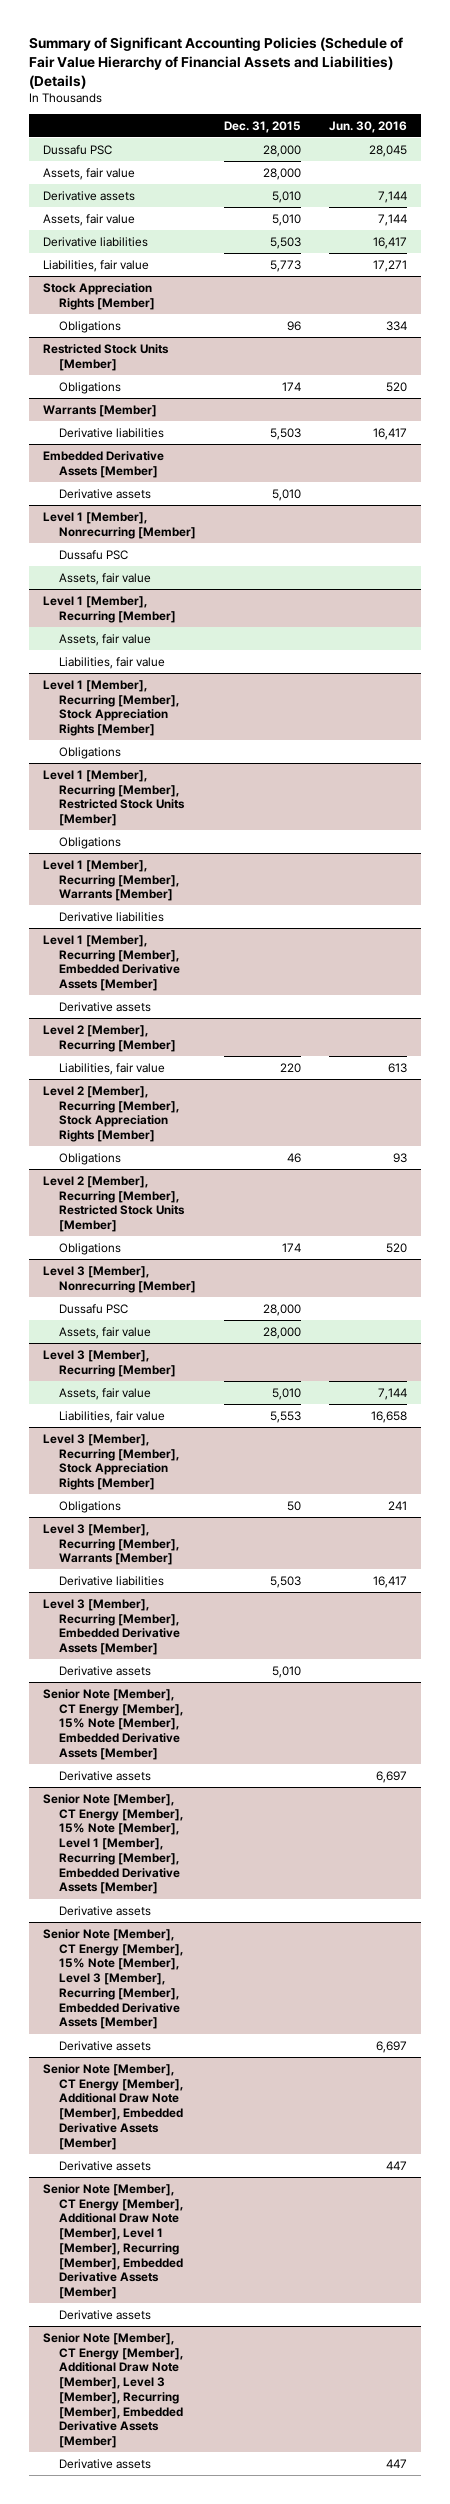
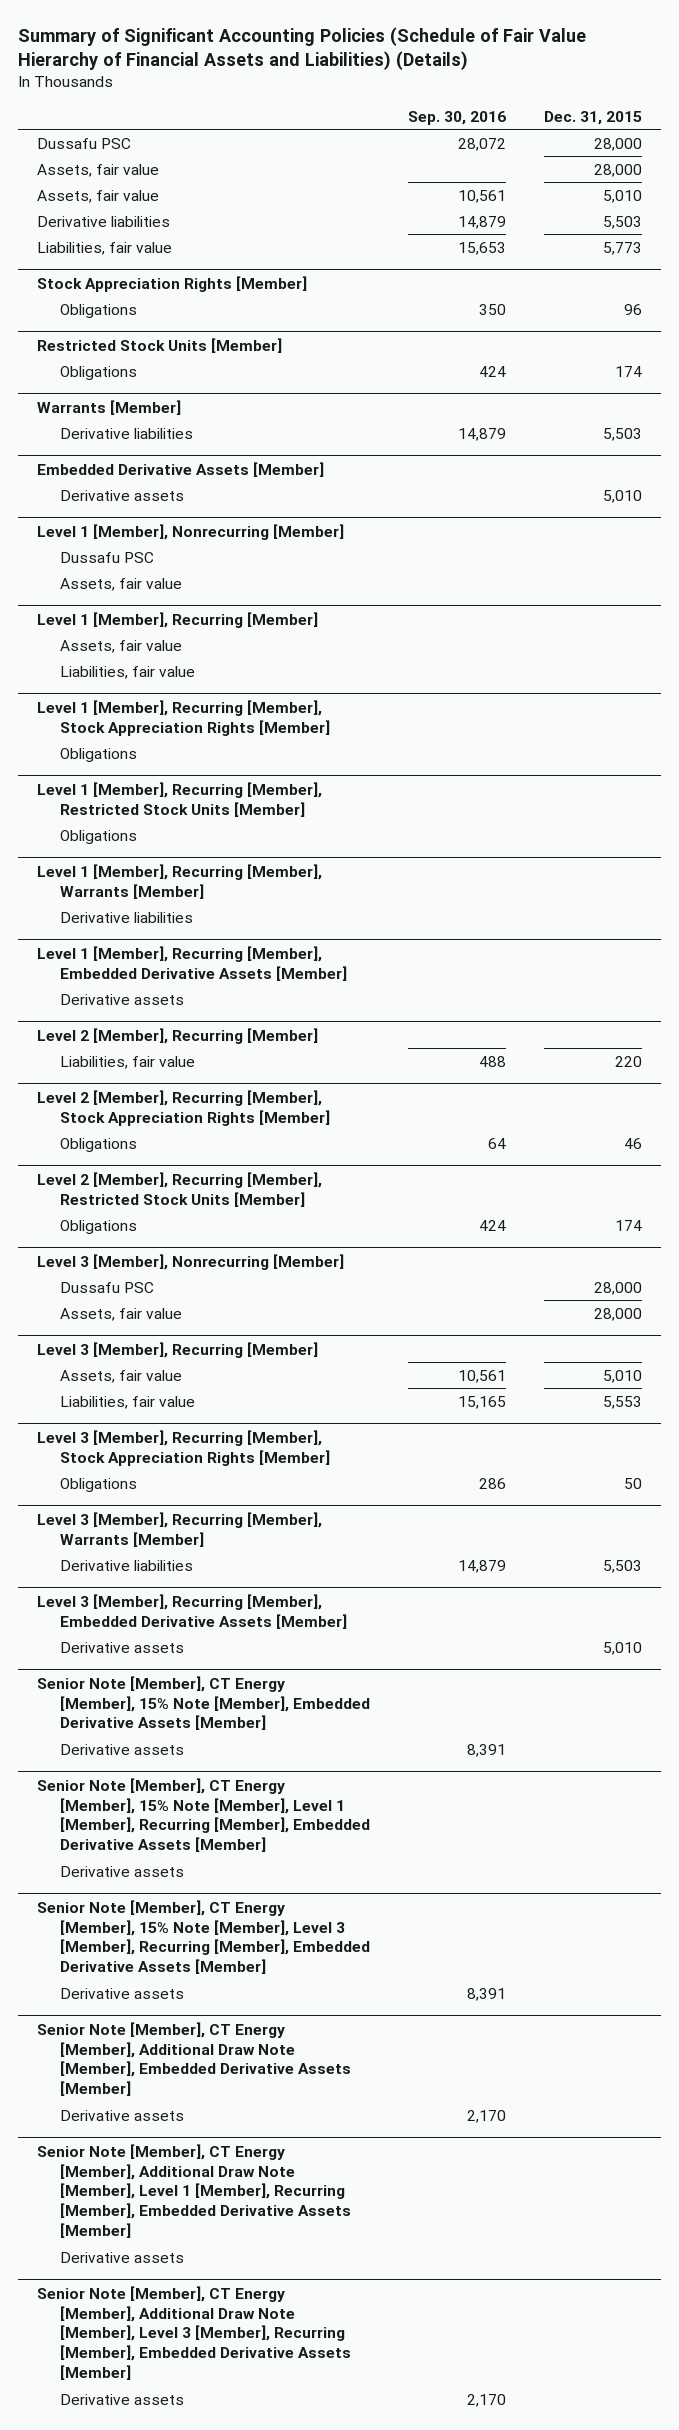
[328,120,407,133] Jun. 30, 2016 -> none
none -> [408,110,507,125] Sep. 30, 2016
[43,190,136,201] Derivative assets -> none

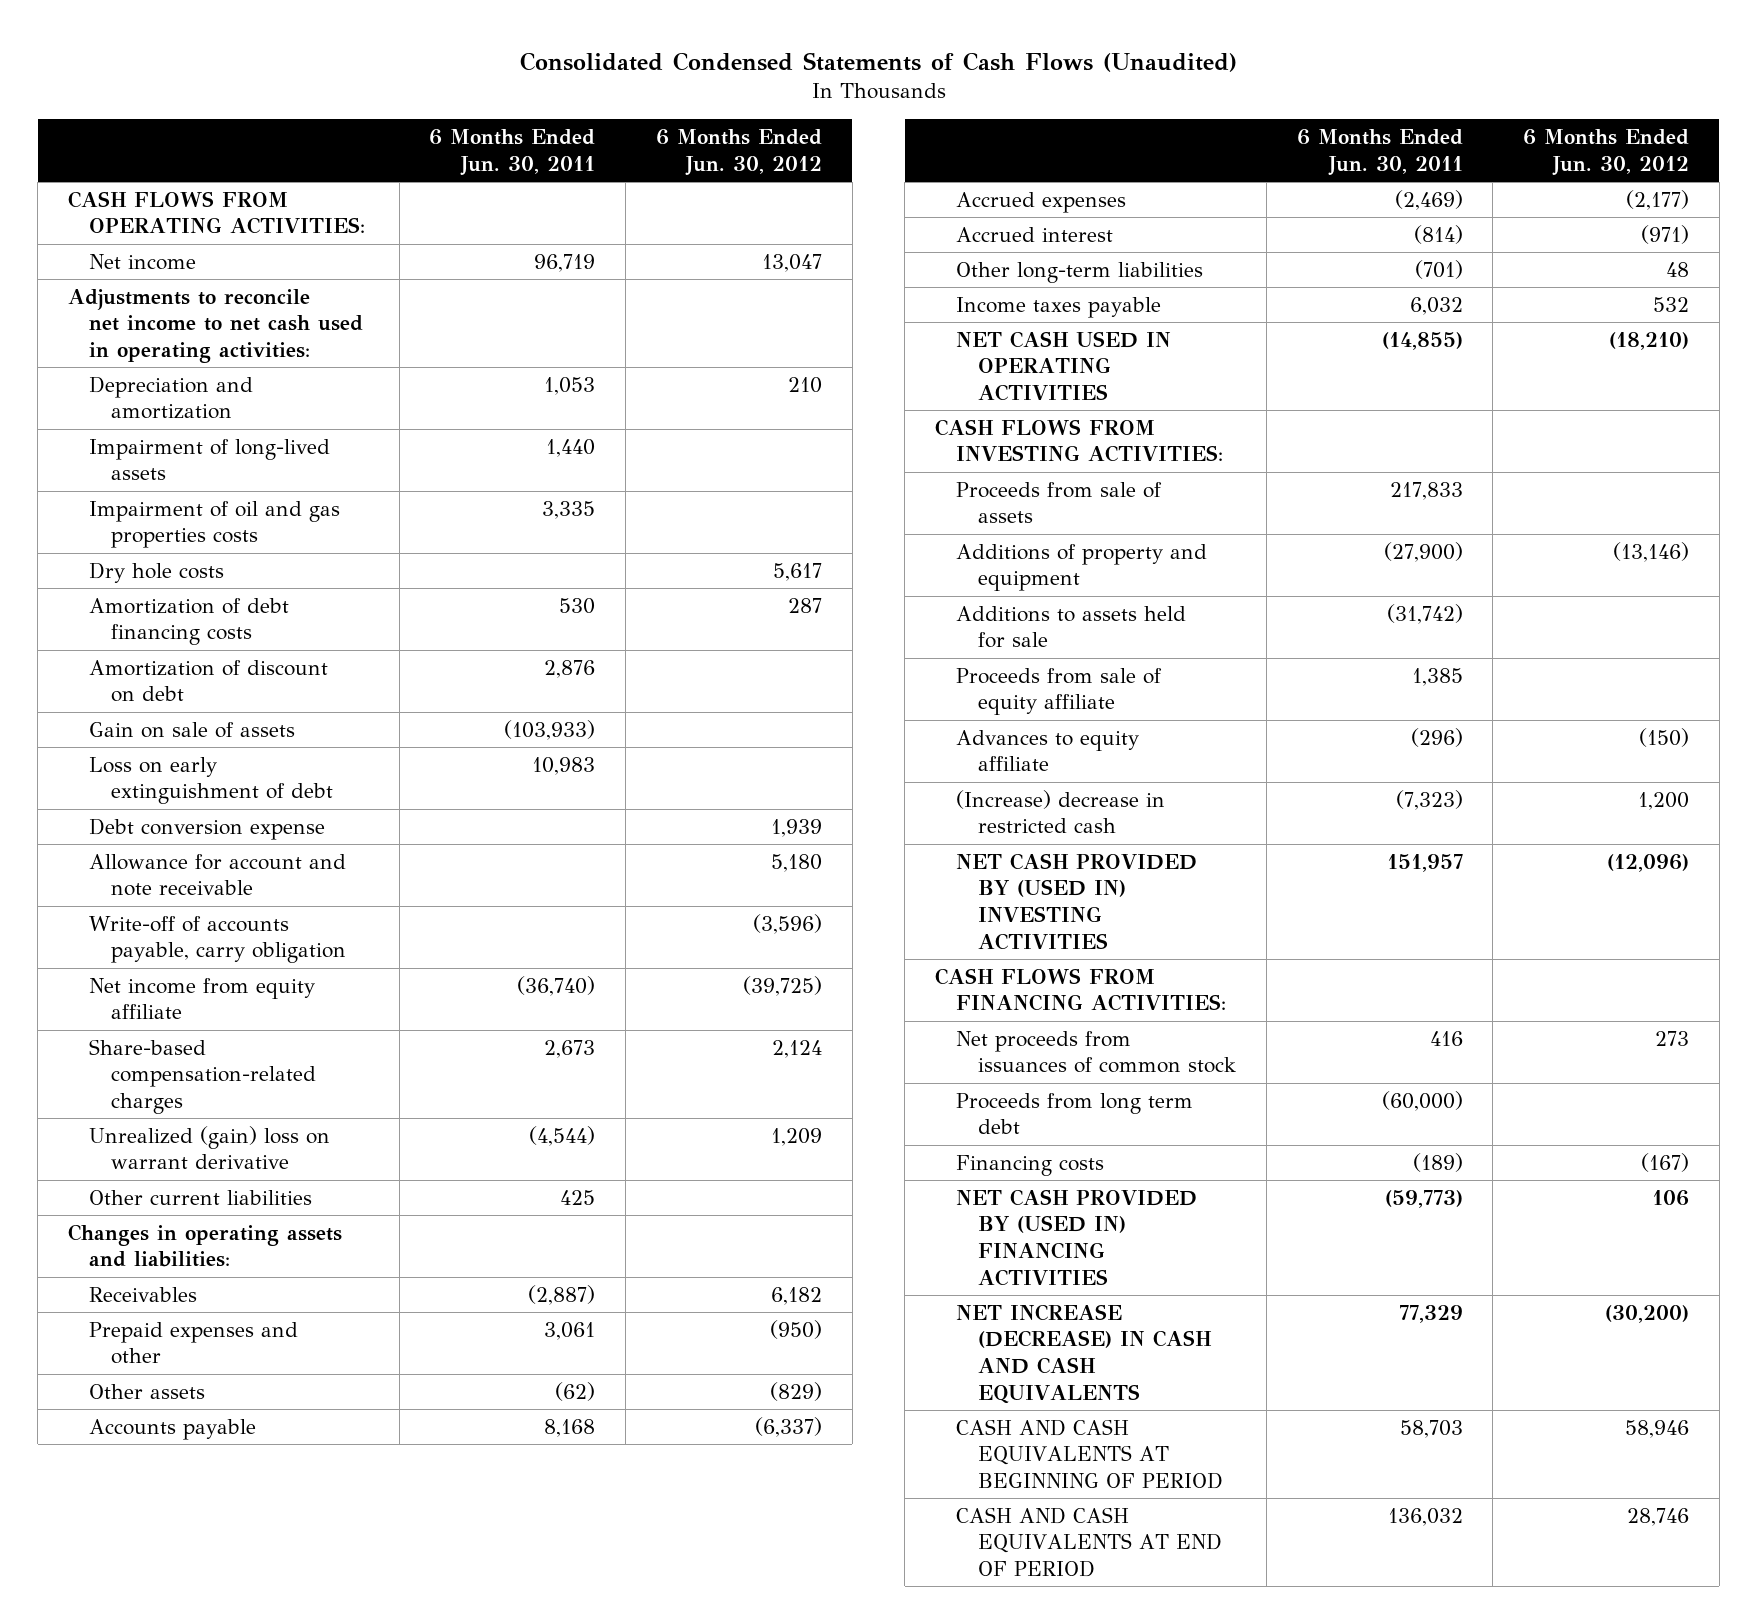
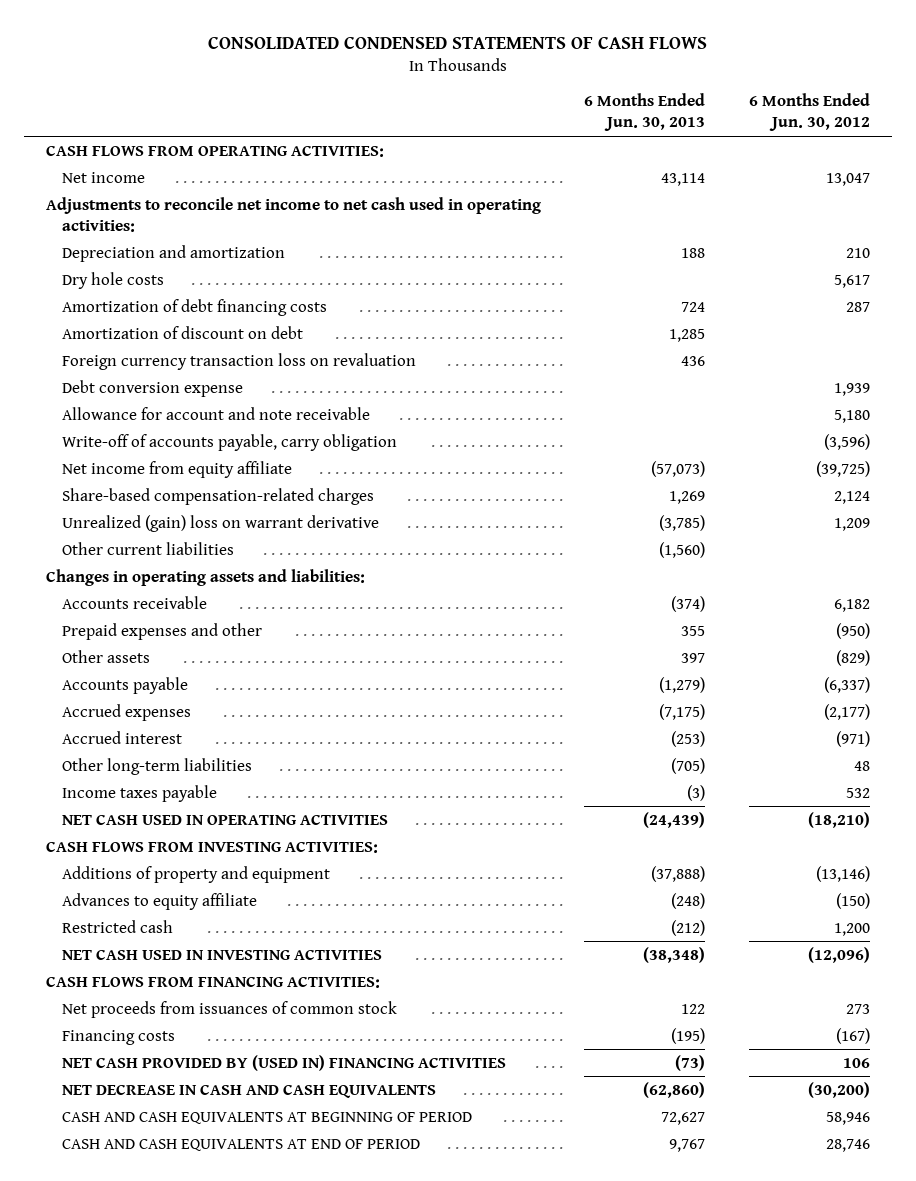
[519,52,1237,73] Consolidated Condensed Statements of Cash Flows (Unaudited) -> [207,36,707,50] CONSOLIDATED CONDENSED STATEMENTS OF CASH FLOWS
[429,129,596,176] 6 Months Ended Jun. 30, 2011 -> none
none -> [584,93,706,132] 6 Months Ended Jun. 30, 2013
[89,438,331,481] Impairment of long-lived assets -> none
[89,500,341,549] Impairment of oil and gas properties costs -> none
[89,721,296,738] Gain on sale of assets -> none
[89,756,333,805] Loss on early extinguishment of debt -> none
none -> [61,352,416,370] Foreign currency transaction loss on revaluation
[89,1286,198,1302] Receivables -> [61,595,207,609] Accounts receivable
[956,481,1163,524] Proceeds from sale of assets -> none
[956,605,1187,649] Additions to assets held for sale -> none
[956,667,1163,716] Proceeds from sale of equity affiliate -> none
[956,789,1166,834] (Increase) decrease in restricted cash -> [61,919,173,933] Restricted cash
[956,852,1198,950] NET CASH PROVIDED BY (USED IN) INVESTING ACTIVITIES -> [61,948,382,960] NET CASH USED IN INVESTING ACTIVITIES
[956,1092,1194,1135] Proceeds from long term debt -> none
[956,1303,1212,1404] NET INCREASE (DECREASE) IN CASH AND CASH EQUIVALENTS -> [61,1083,436,1098] NET DECREASE IN CASH AND CASH EQUIVALENTS

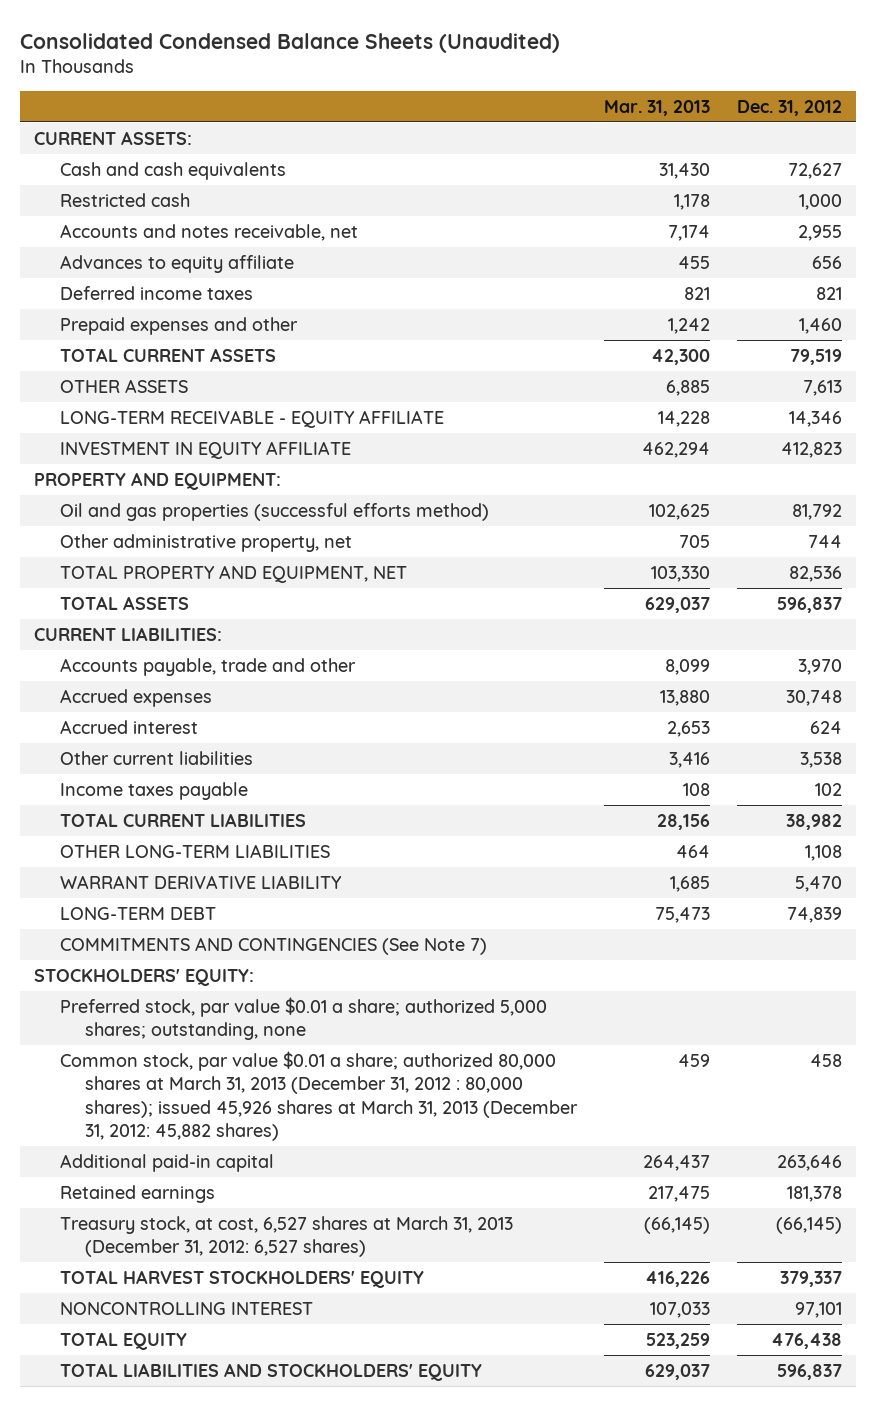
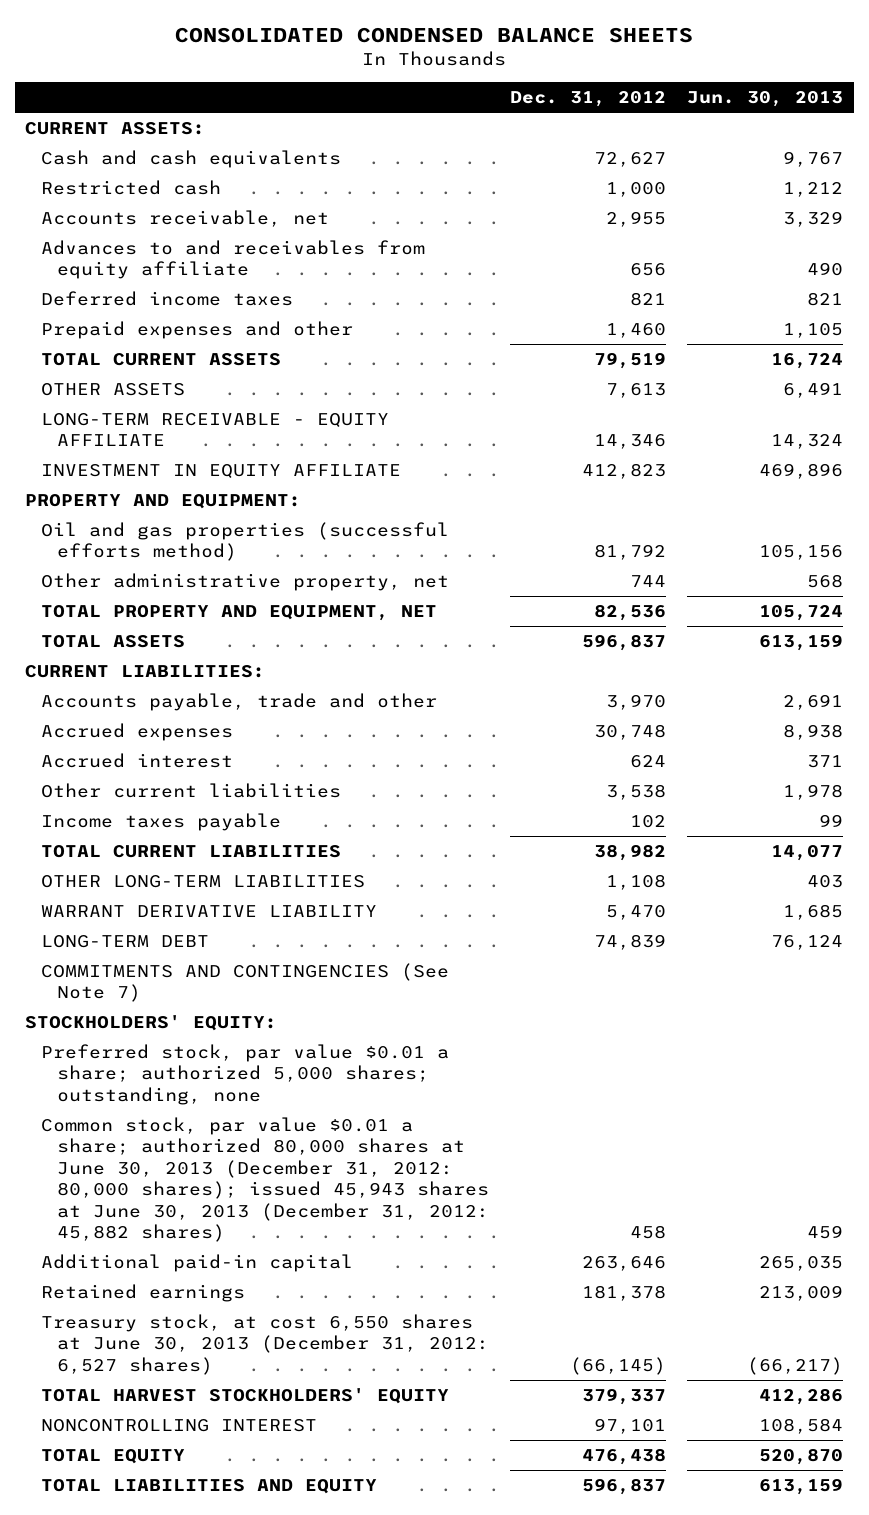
[20,32,561,53] Consolidated Condensed Balance Sheets (Unaudited) -> [175,26,694,43] CONSOLIDATED CONDENSED BALANCE SHEETS
[604,100,711,117] Mar. 31, 2013 -> none
none -> [687,91,844,108] Jun. 30, 2013
[59,223,358,241] Accounts and notes receivable, net -> [41,210,330,228] Accounts receivable, net
[59,254,294,273] Advances to equity affiliate -> [41,240,426,280] Advances to and receivables from equity affiliate
[59,1050,579,1142] Common stock, par value $0.01 a share; authorized 80,000 shares at March 31, 2013 (December 31, 2012 : 80,000 shares); issued 45,926 shares at March 31, 2013 (December 31, 2012: 45,882 shares) -> [41,1117,490,1243] Common stock, par value $0.01 a share; authorized 80,000 shares at June 30, 2013 (December 31, 2012: 80,000 shares); issued 45,943 shares at June 30, 2013 (December 31, 2012: 45,882 shares)
[59,1215,513,1258] Treasury stock, at cost, 6,527 shares at March 31, 2013 (December 31, 2012: 6,527 shares) -> [41,1314,490,1375] Treasury stock, at cost 6,550 shares at June 30, 2013 (December 31, 2012: 6,527 shares)
[59,1362,482,1381] TOTAL LIABILITIES AND STOCKHOLDERS' EQUITY -> [41,1479,378,1495] TOTAL LIABILITIES AND EQUITY

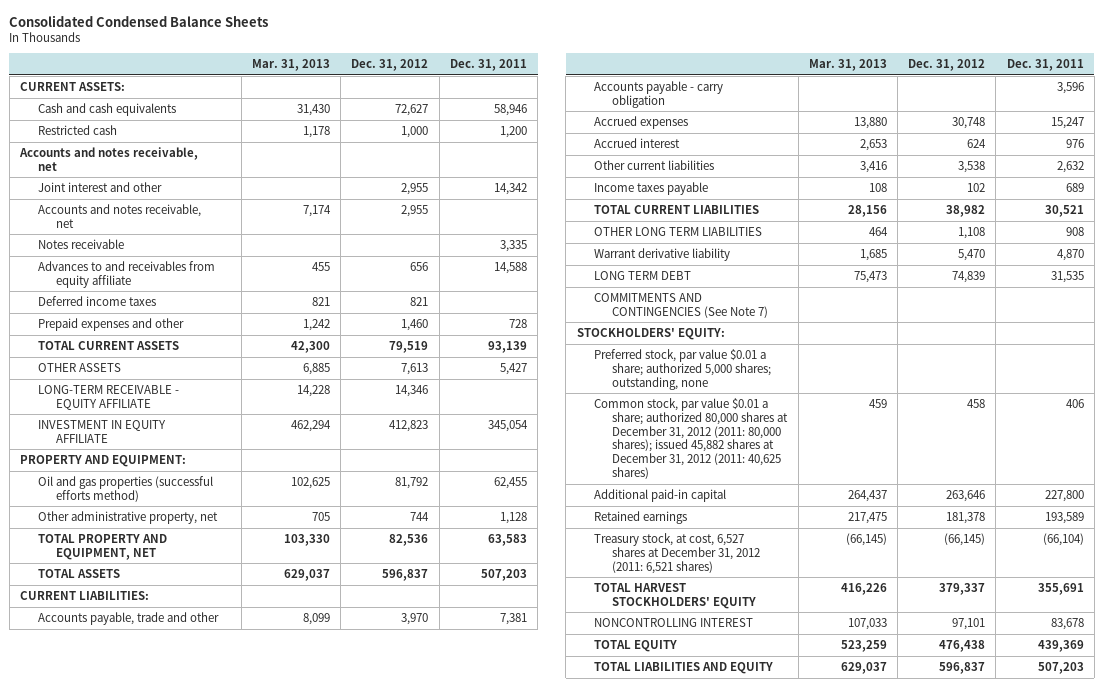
[175,26,694,43] CONSOLIDATED CONDENSED BALANCE SHEETS -> [9,14,269,27] Consolidated Condensed Balance Sheets
[687,91,844,108] Jun. 30, 2013 -> none
none -> [252,59,331,72] Mar. 31, 2013
none -> [449,59,527,72] Dec. 31, 2011
none -> [18,146,198,171] Accounts and notes receivable, net
none -> [37,181,162,192] Joint interest and other
[41,210,330,228] Accounts receivable, net -> [37,203,201,228] Accounts and notes receivable, net
none -> [37,238,124,249] Notes receivable
none -> [594,80,724,108] Accounts payable - carry obligation
[41,875,366,889] OTHER LONG-TERM LIABILITIES -> [594,226,763,236] OTHER LONG TERM LIABILITIES
[41,905,378,918] WARRANT DERIVATIVE LIABILITY -> [594,247,731,261] Warrant derivative liability
[41,935,210,949] LONG-TERM DEBT -> [594,270,692,280] LONG TERM DEBT
[41,1117,490,1243] Common stock, par value $0.01 a share; authorized 80,000 shares at June 30, 2013 (December 31, 2012: 80,000 shares); issued 45,943 shares at June 30, 2013 (December 31, 2012: 45,882 shares) -> [594,397,789,480] Common stock, par value $0.01 a share; authorized 80,000 shares at December 31, 2012 (2011: 80,000 shares); issued 45,882 shares at December 31, 2012 (2011: 40,625 shares)
[41,1314,490,1375] Treasury stock, at cost 6,550 shares at June 30, 2013 (December 31, 2012: 6,527 shares) -> [594,532,761,574] Treasury stock, at cost, 6,527 shares at December 31, 2012 (2011: 6,521 shares)

